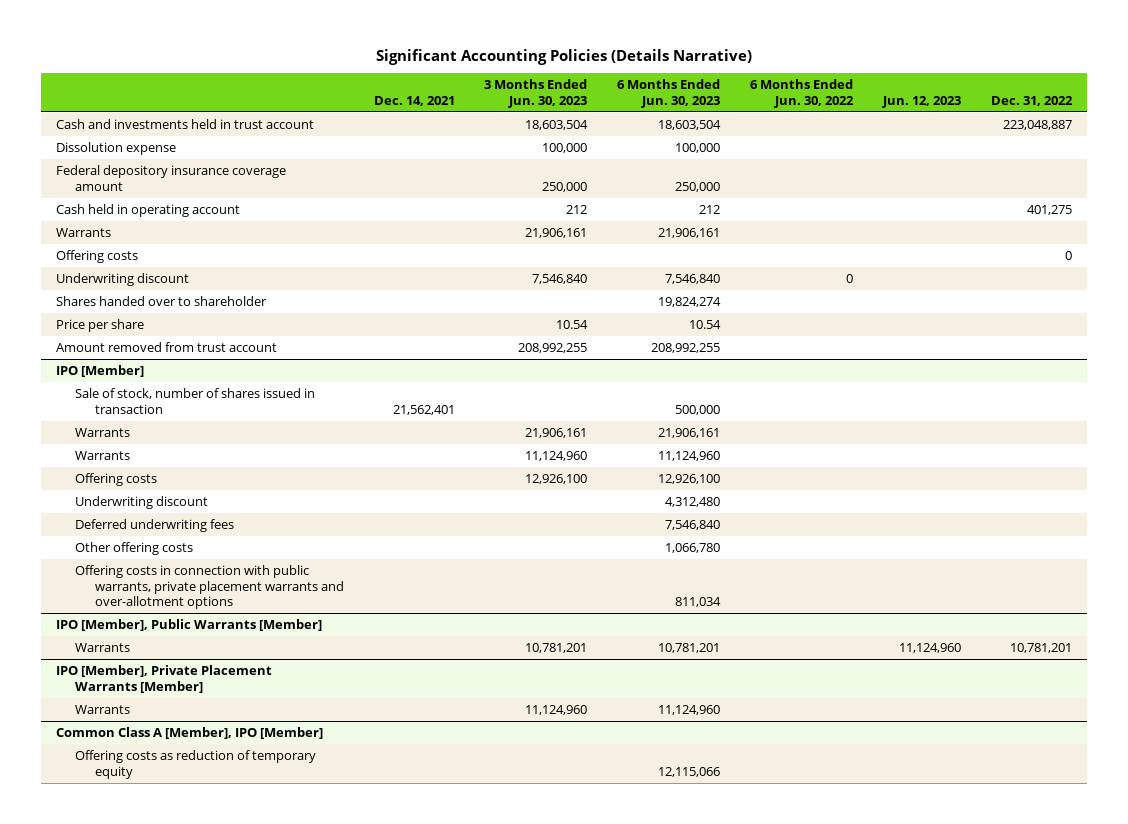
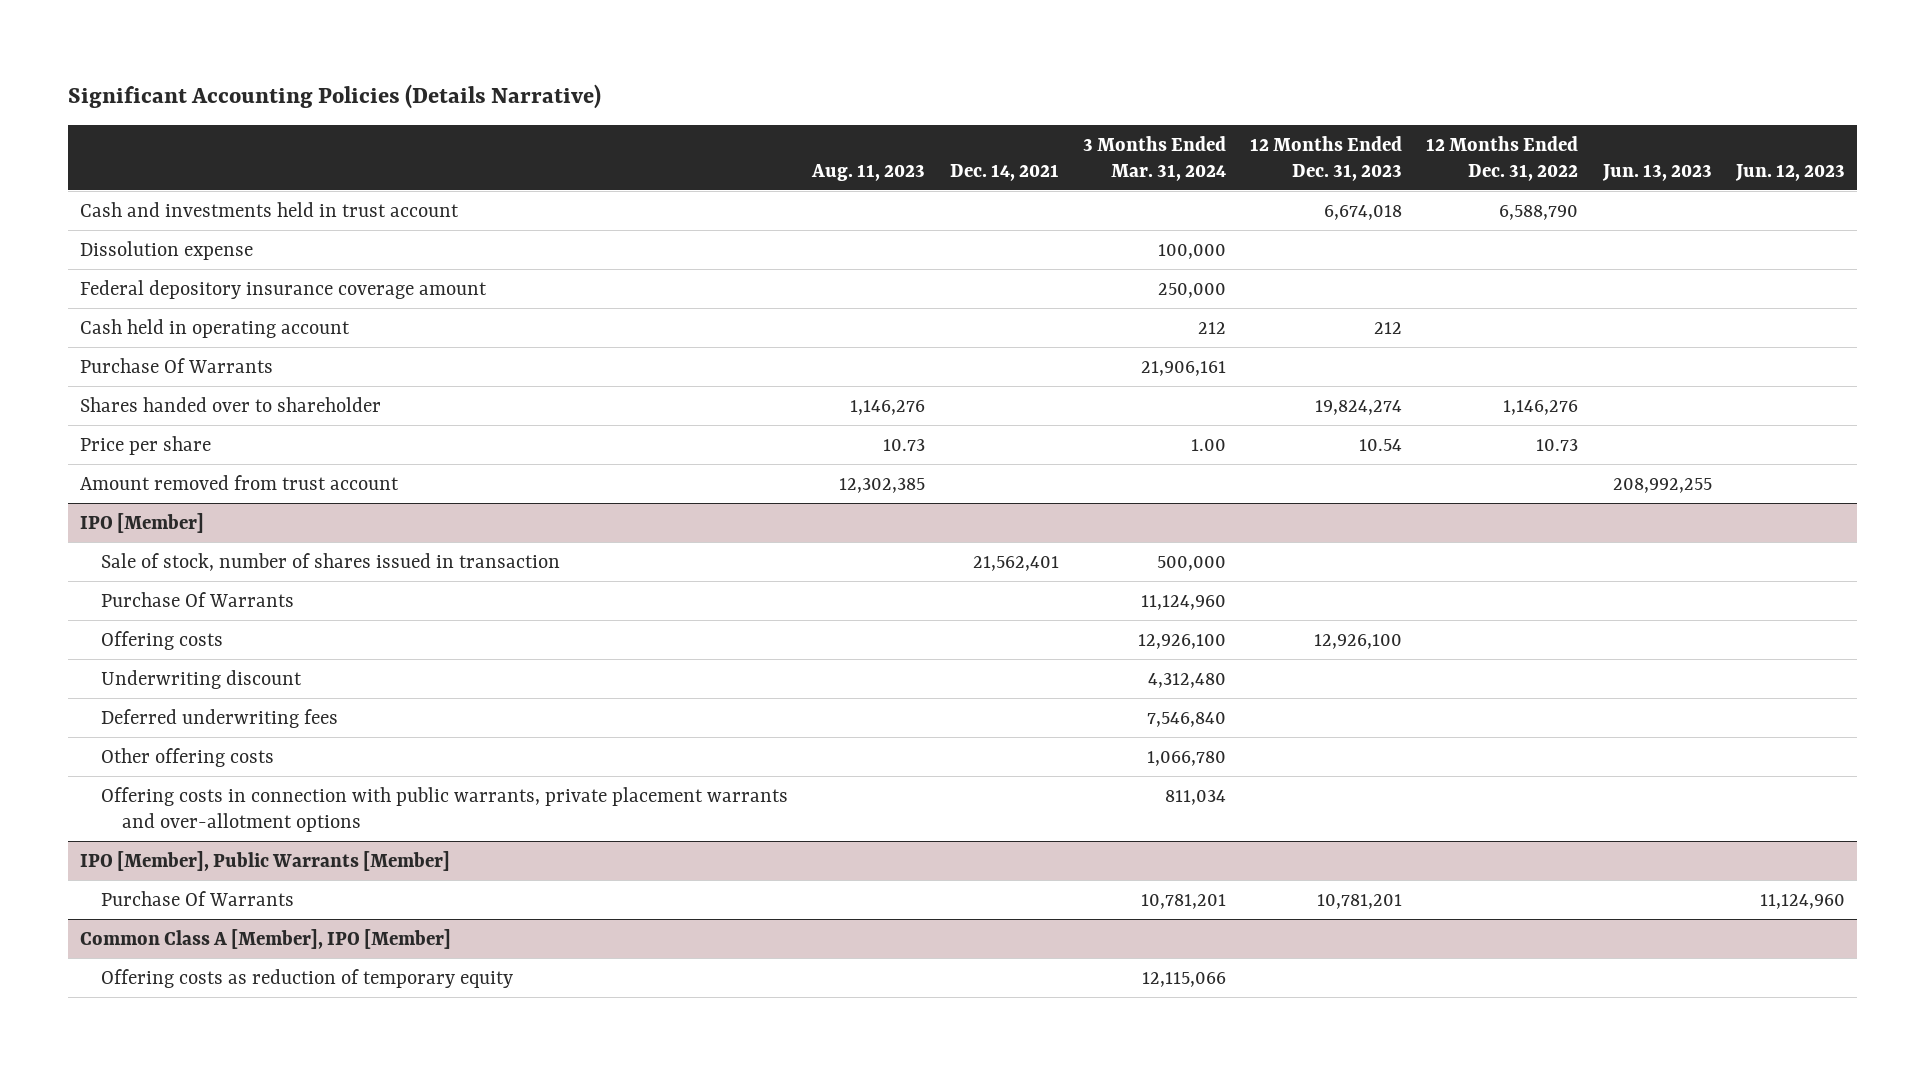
[484,79,588,108] 3 Months Ended Jun. 30, 2023 -> none
[617,79,721,108] 6 Months Ended Jun. 30, 2023 -> none
[750,79,855,108] 6 Months Ended Jun. 30, 2022 -> none
[990,95,1073,106] Dec. 31, 2022 -> none
none -> [811,163,926,181] Aug. 11, 2023
none -> [1082,135,1226,181] 3 Months Ended Mar. 31, 2024
none -> [1250,135,1403,181] 12 Months Ended Dec. 31, 2023
none -> [1426,135,1579,181] 12 Months Ended Dec. 31, 2022
none -> [1601,163,1712,181] Jun. 13, 2023
[56,250,139,264] Offering costs -> none
[56,273,190,287] Underwriting discount -> none
[56,228,112,238] Warrants -> [80,357,274,373] Purchase Of Warrants
[75,428,131,438] Warrants -> none
[75,451,131,461] Warrants -> [101,591,295,607] Purchase Of Warrants
[56,665,273,693] IPO [Member], Private Placement Warrants [Member] -> none
[75,705,131,715] Warrants -> none
[75,643,131,653] Warrants -> [101,890,295,906] Purchase Of Warrants

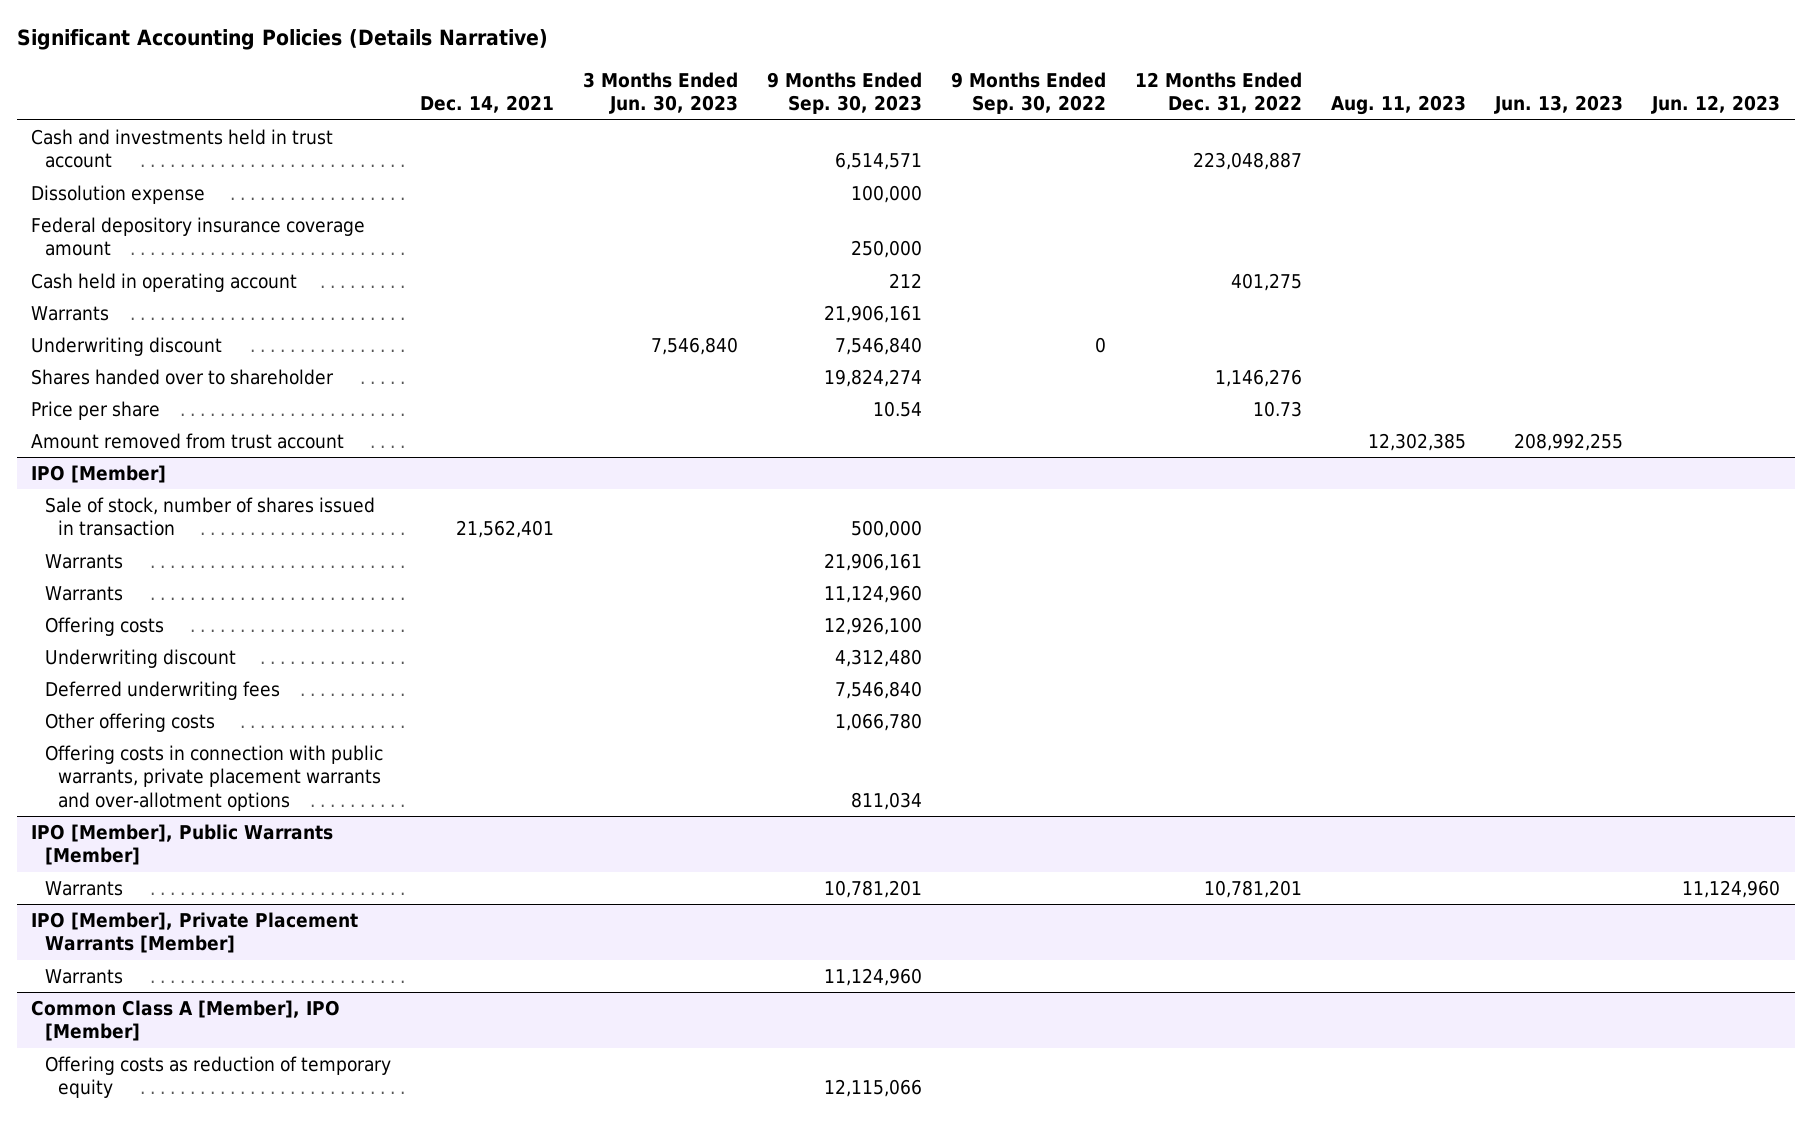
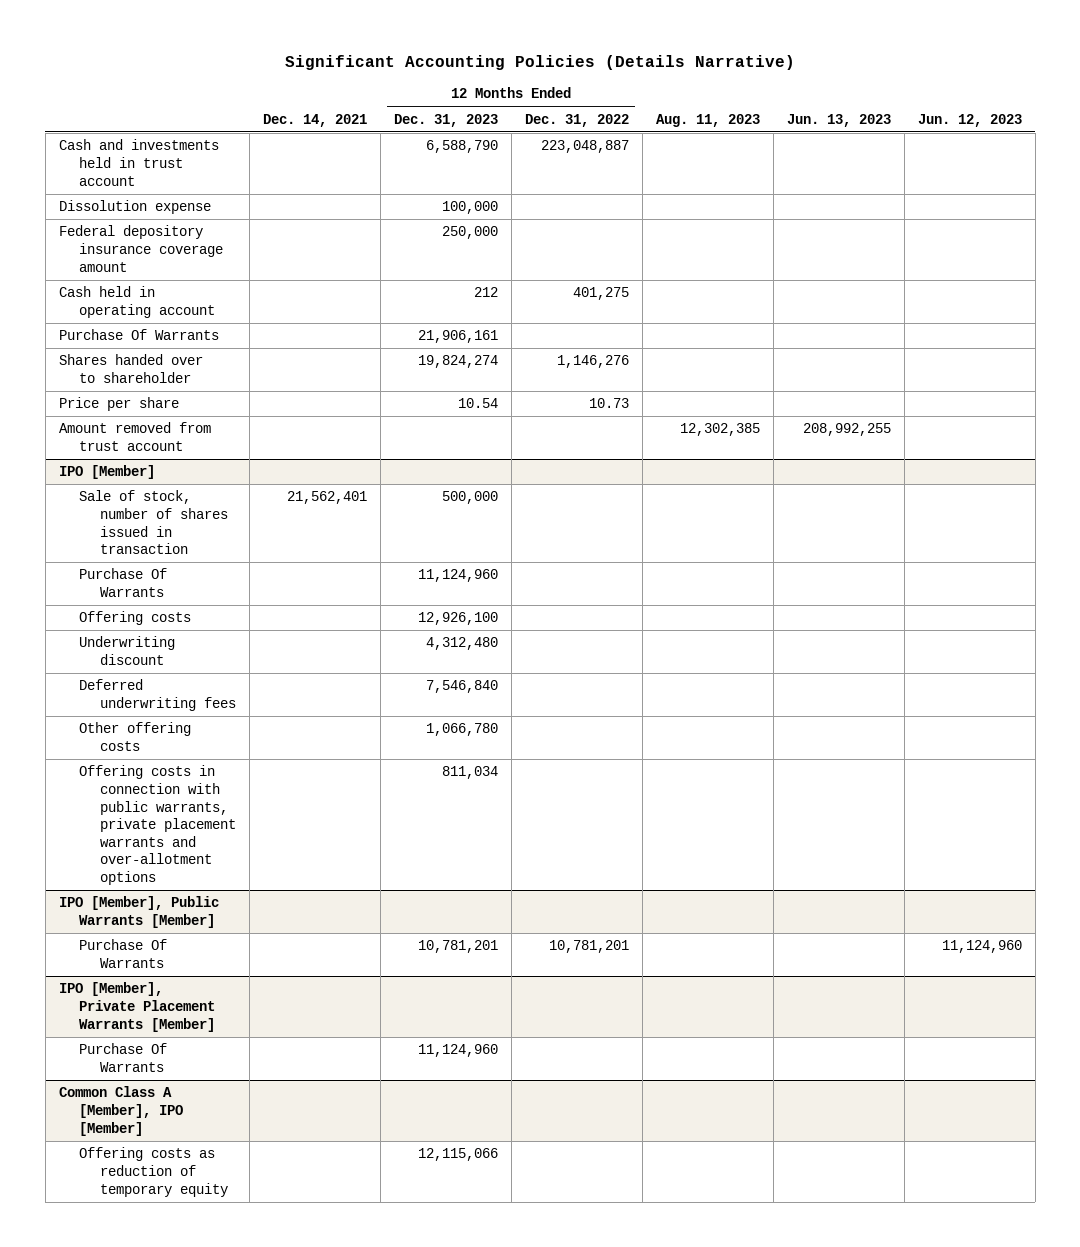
[583,71,739,115] 3 Months Ended Jun. 30, 2023 -> none
[767,71,923,115] 9 Months Ended Sep. 30, 2023 -> none
[951,71,1107,115] 9 Months Ended Sep. 30, 2022 -> none
none -> [393,113,498,127] Dec. 31, 2023
[31,336,223,356] Underwriting discount -> none
[31,305,110,321] Warrants -> [58,329,219,341] Purchase Of Warrants
[44,553,123,569] Warrants -> none
[44,585,123,601] Warrants -> [79,568,168,597] Purchase Of Warrants
[44,880,123,896] Warrants -> [79,939,168,968] Purchase Of Warrants
[44,968,123,984] Warrants -> [79,1043,168,1072] Purchase Of Warrants

